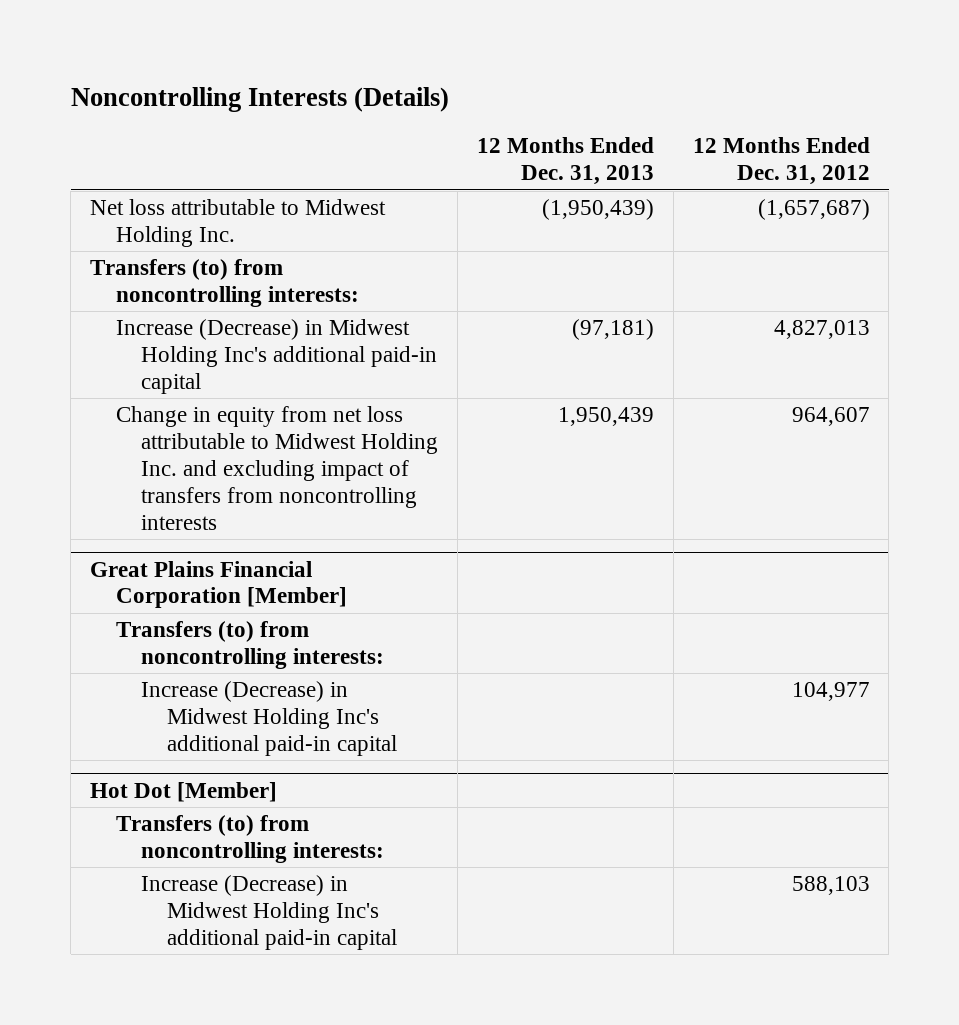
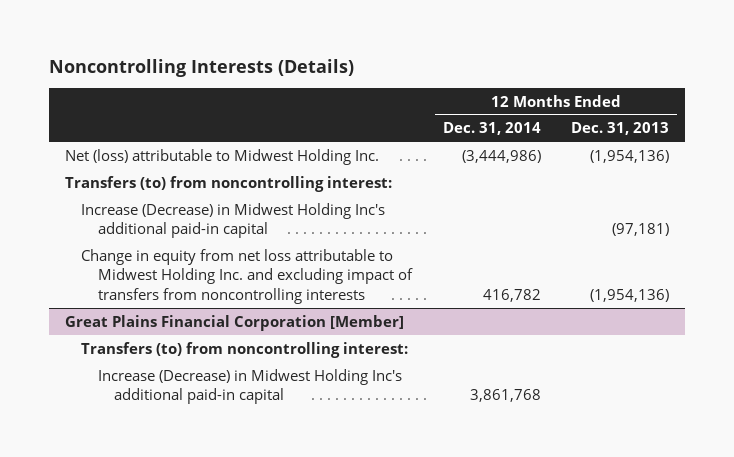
[692,137,870,186] 12 Months Ended Dec. 31, 2012 -> none
none -> [442,122,541,136] Dec. 31, 2014
[89,199,386,248] Net loss attributable to Midwest Holding Inc. -> [64,148,379,165] Net (loss) attributable to Midwest Holding Inc.
[541,199,654,221] (1,950,439) -> [590,149,670,163] (1,954,136)
[89,259,359,308] Transfers (to) from noncontrolling interests: -> [64,175,392,192] Transfers (to) from noncontrolling interest:
[557,407,654,427] 1,950,439 -> [590,288,670,302] (1,954,136)
[141,681,398,756] Increase (Decrease) in Midwest Holding Inc's additional paid-in capital -> none
[89,781,277,802] Hot Dot [Member] -> none
[115,815,385,864] Transfers (to) from noncontrolling interests: -> none
[115,621,385,670] Transfers (to) from noncontrolling interests: -> [81,341,409,358] Transfers (to) from noncontrolling interest:

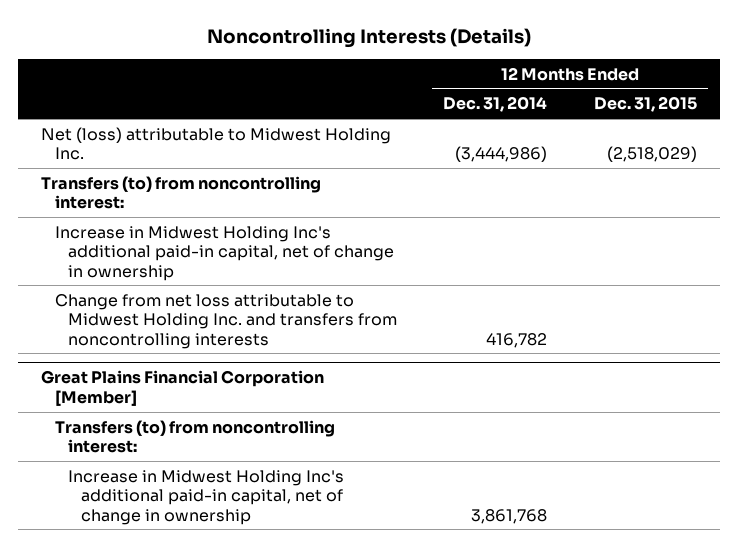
[571,122,670,136] Dec. 31, 2013 -> none
none -> [593,96,697,113] Dec. 31, 2015
[81,202,386,239] Increase (Decrease) in Midwest Holding Inc's additional paid-in capital -> [54,225,394,281] Increase in Midwest Holding Inc's additional paid-in capital, net of change in ownership
[81,248,413,304] Change in equity from net loss attributable to Midwest Holding Inc. and excluding impact of transfers from noncontrolling interests -> [54,293,397,349] Change from net loss attributable to Midwest Holding Inc. and transfers from noncontrolling interests
[97,368,402,405] Increase (Decrease) in Midwest Holding Inc's additional paid-in capital -> [67,469,344,525] Increase in Midwest Holding Inc's additional paid-in capital, net of change in ownership

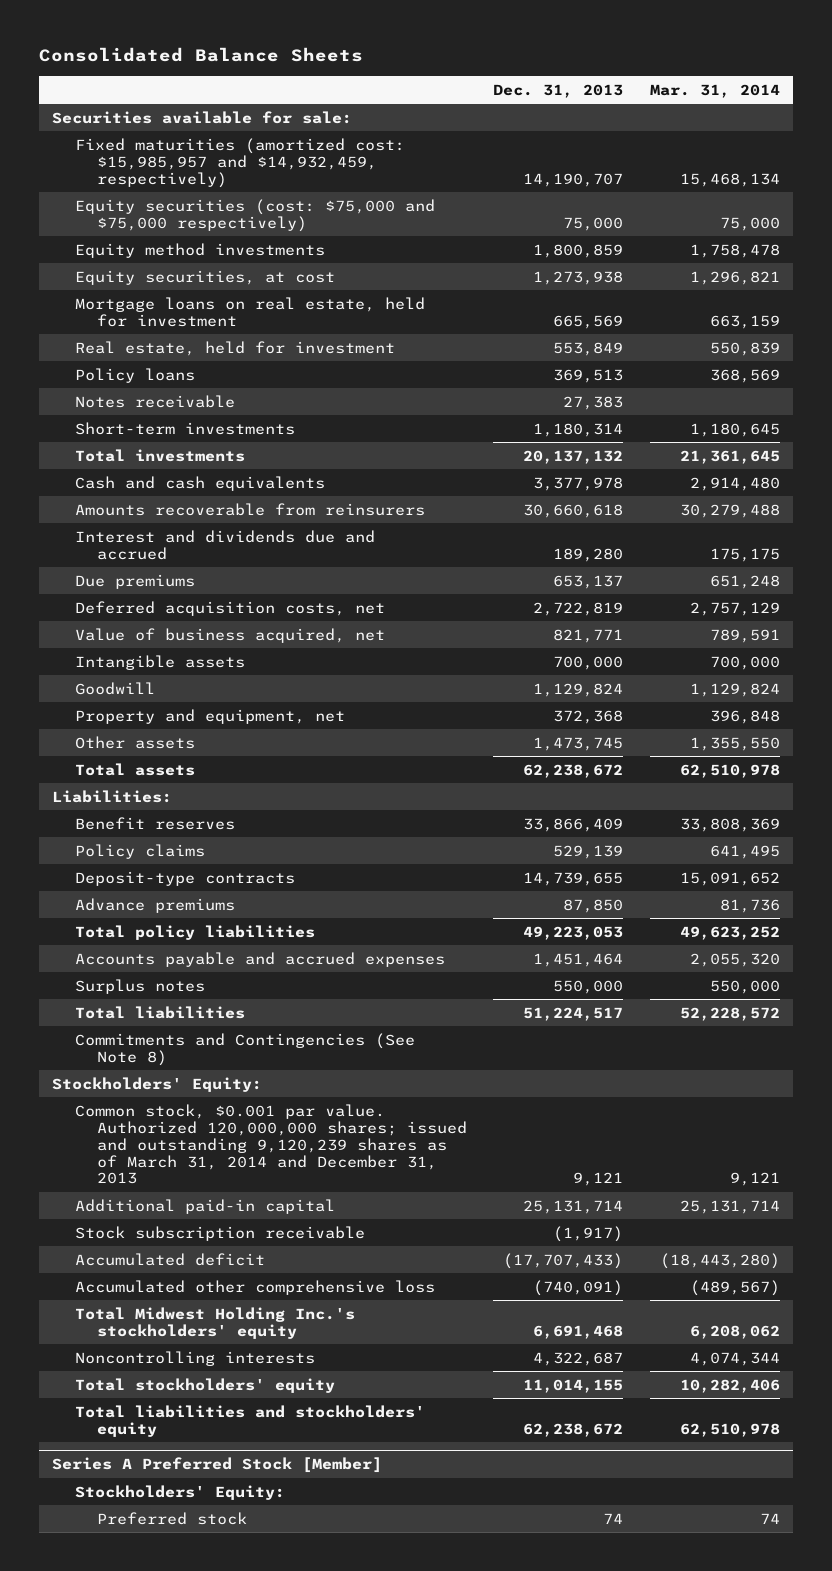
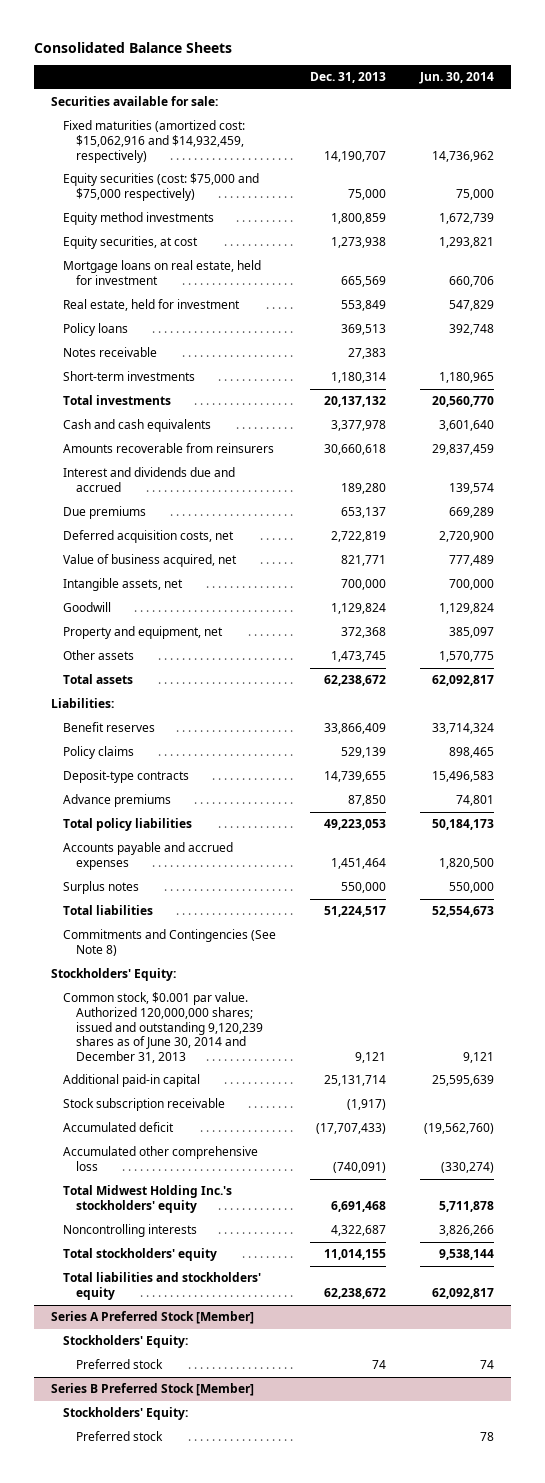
[649,83,780,98] Mar. 31, 2014 -> none
none -> [419,72,495,85] Jun. 30, 2014
[74,137,405,188] Fixed maturities (amortized cost: $15,985,957 and $14,932,459, respectively) -> [63,120,246,163] Fixed maturities (amortized cost: $15,062,916 and $14,932,459, respectively)
[74,654,245,670] Intangible assets -> [63,578,184,592] Intangible assets, net
[74,1103,468,1185] Common stock, $0.001 par value. Authorized 120,000,000 shares; issued and outstanding 9,120,239 shares as of March 31, 2014 and December 31, 2013 -> [63,992,263,1063] Common stock, $0.001 par value. Authorized 120,000,000 shares; issued and outstanding 9,120,239 shares as of June 30, 2014 and December 31, 2013
none -> [50,1383,254,1397] Series B Preferred Stock [Member]
none -> [63,1407,189,1421] Stockholders' Equity:
none -> [75,1431,163,1442] Preferred stock

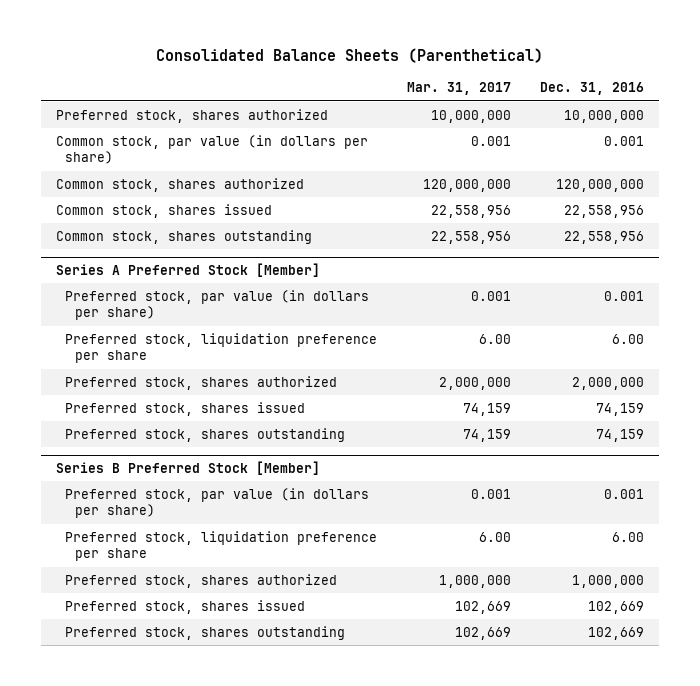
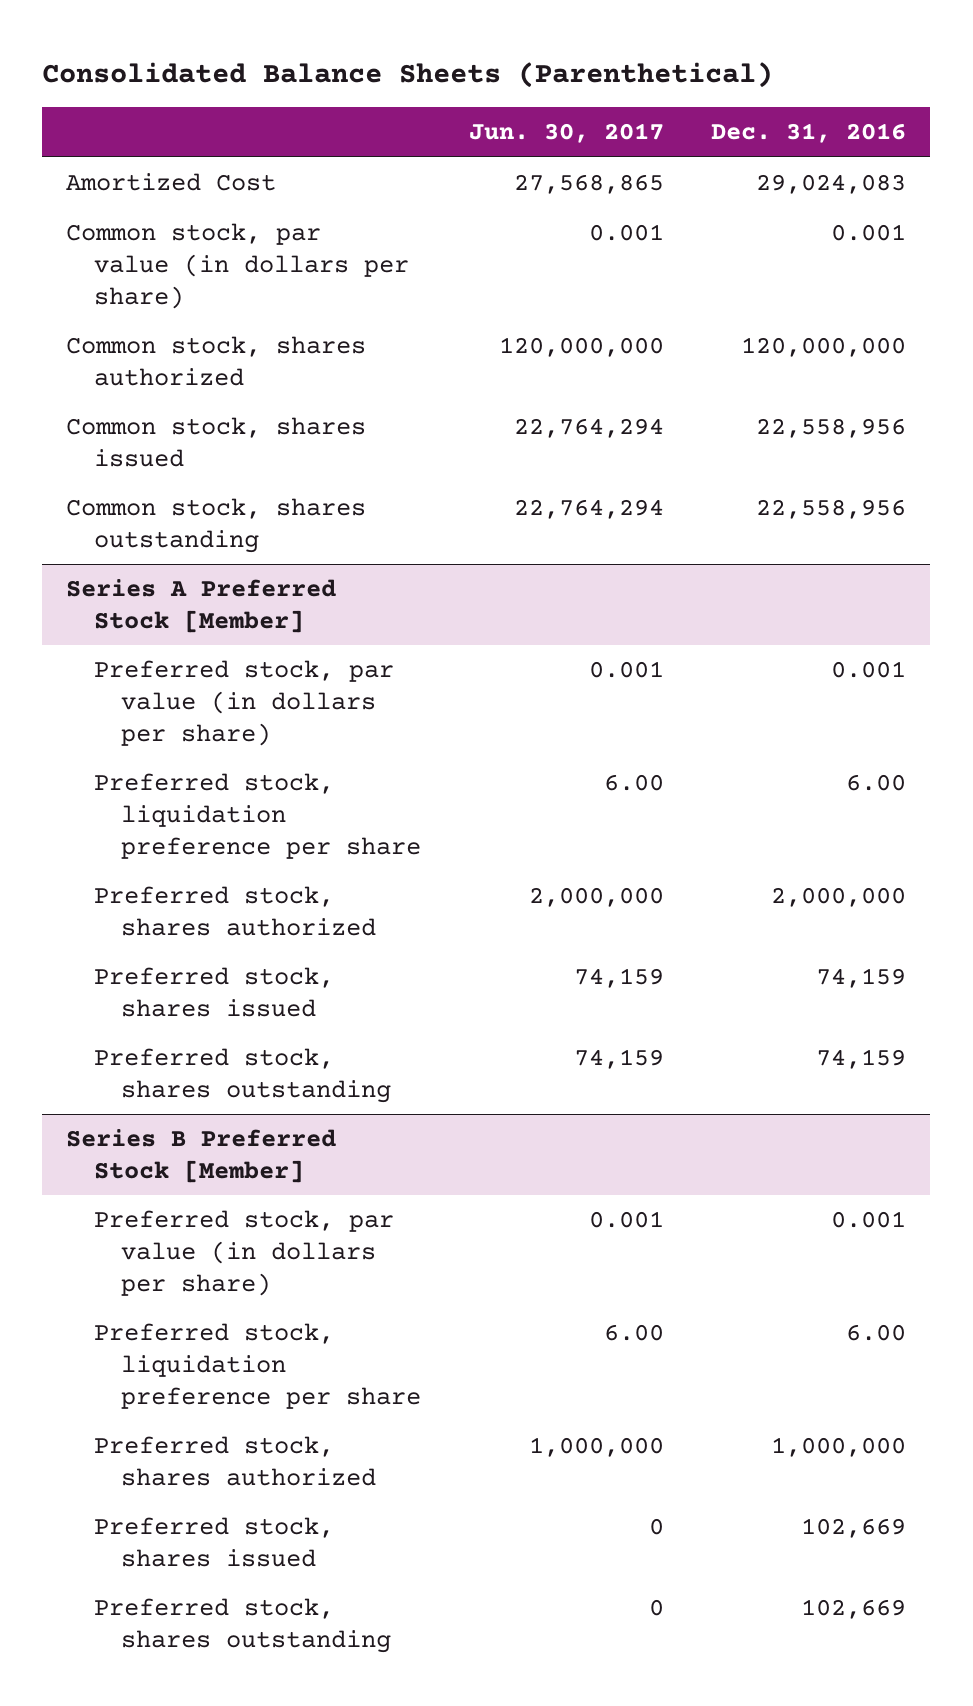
[406,82,511,96] Mar. 31, 2017 -> none
none -> [468,123,664,144] Jun. 30, 2017
[55,108,328,123] Preferred stock, shares authorized -> none
none -> [66,173,277,192] Amortized Cost

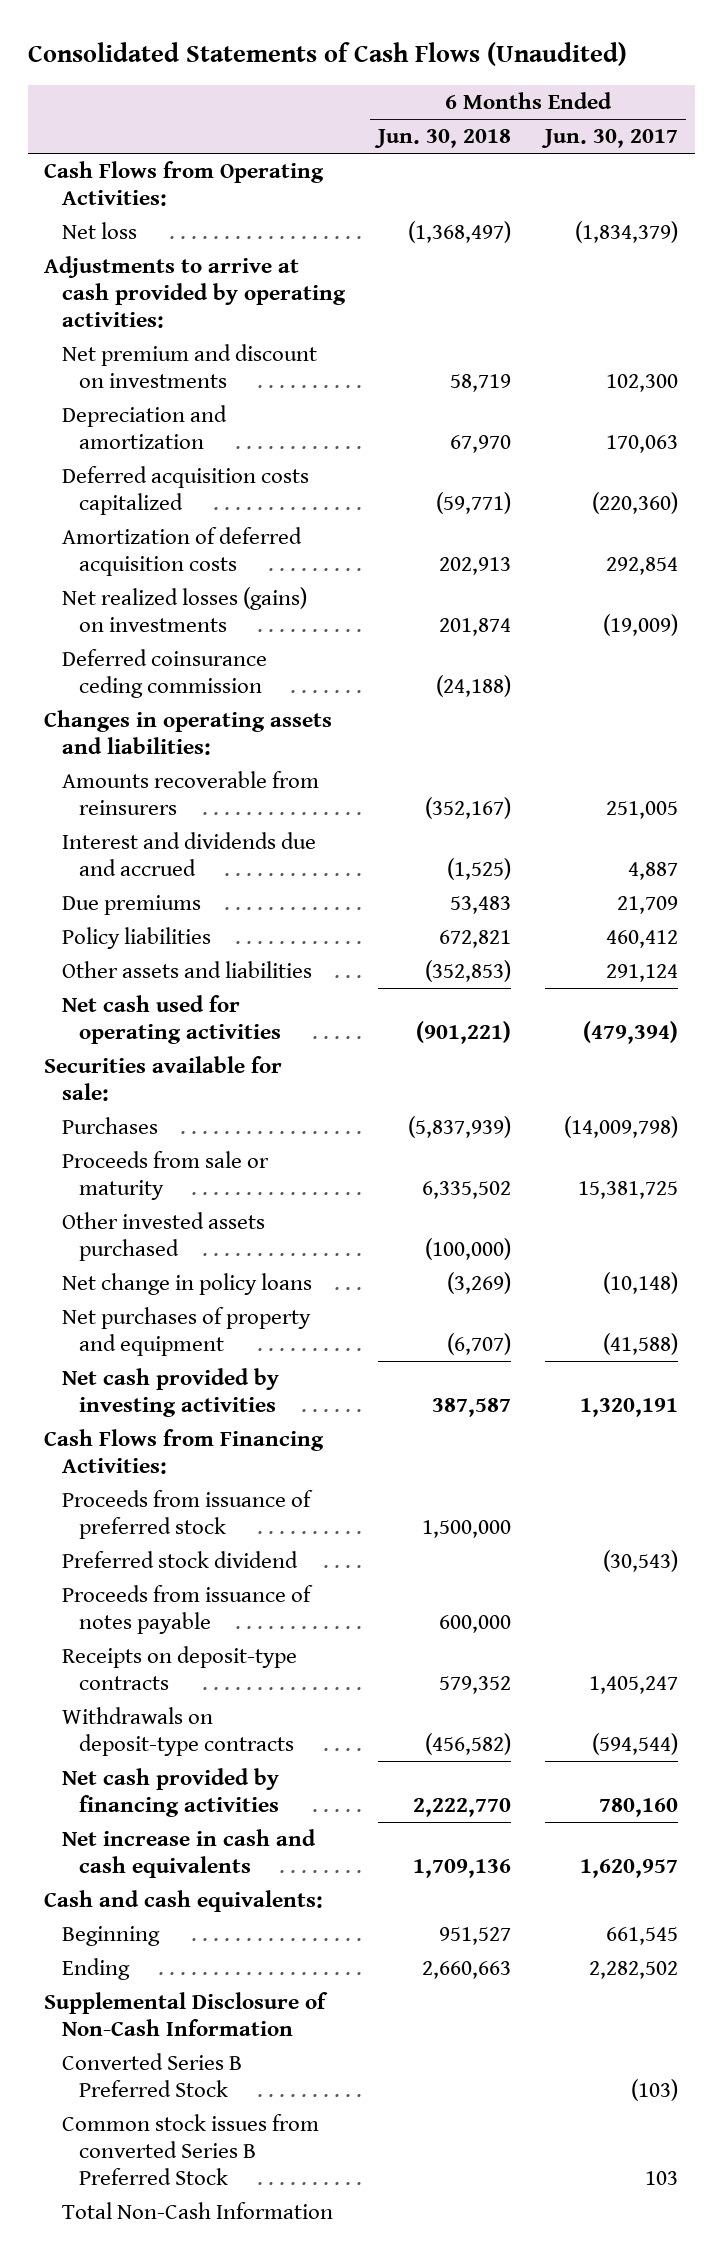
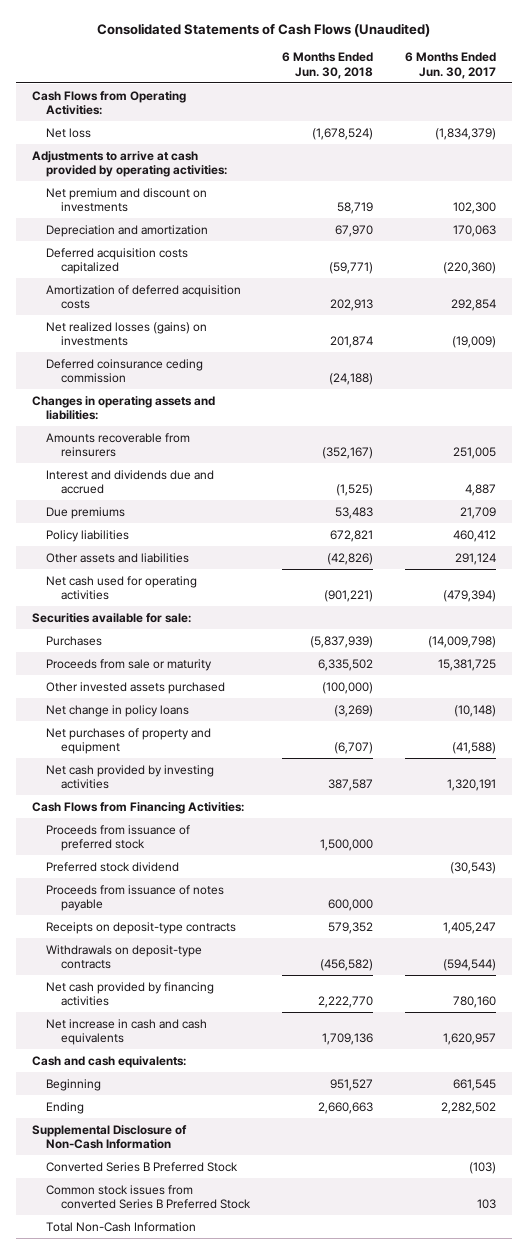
[408,221,512,244] (1,368,497) -> [311,127,373,140] (1,678,524)
[425,960,512,983] (352,853) -> [326,552,373,565] (42,826)

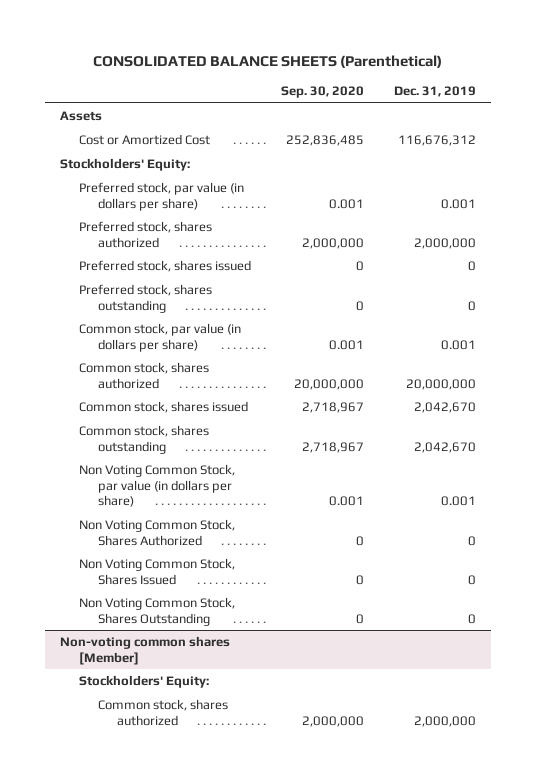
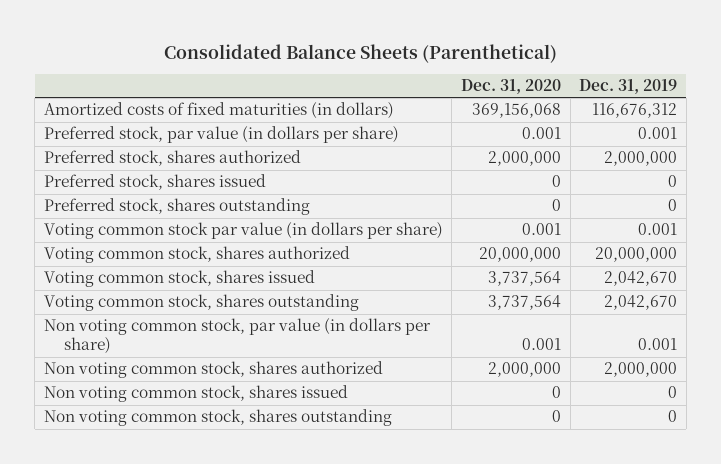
[93,54,443,68] CONSOLIDATED BALANCE SHEETS (Parenthetical) -> [163,43,557,63] Consolidated Balance Sheets (Parenthetical)
[281,85,365,98] Sep. 30, 2020 -> none
none -> [461,79,562,95] Dec. 31, 2020
[60,111,103,122] Assets -> none
[60,158,191,172] Stockholders' Equity: -> none
[79,134,211,146] Cost or Amortized Cost -> [43,102,394,120] Amortized costs of fixed maturities (in dollars)
[60,636,231,665] Non-voting common shares [Member] -> none
[79,675,210,689] Stockholders' Equity: -> none
[98,699,229,726] Common stock, shares authorized -> none
[79,323,242,352] Common stock, par value (in dollars per share) -> [43,222,443,240] Voting common stock par value (in dollars per share)
[79,362,210,389] Common stock, shares authorized -> [43,246,350,264] Voting common stock, shares authorized
[79,401,249,414] Common stock, shares issued -> [43,270,315,288] Voting common stock, shares issued
[79,425,210,454] Common stock, shares outstanding -> [43,294,359,312] Voting common stock, shares outstanding
[79,464,236,508] Non Voting Common Stock, par value (in dollars per share) -> [43,318,431,355] Non voting common stock, par value (in dollars per share)
[79,519,236,546] Non Voting Common Stock, Shares Authorized -> [43,361,383,379] Non voting common stock, shares authorized
[468,535,477,546] 0 -> [604,362,678,378] 2,000,000
[79,558,236,585] Non Voting Common Stock, Shares Issued -> [43,385,348,403] Non voting common stock, shares issued
[79,597,236,626] Non Voting Common Stock, Shares Outstanding -> [43,409,392,427] Non voting common stock, shares outstanding

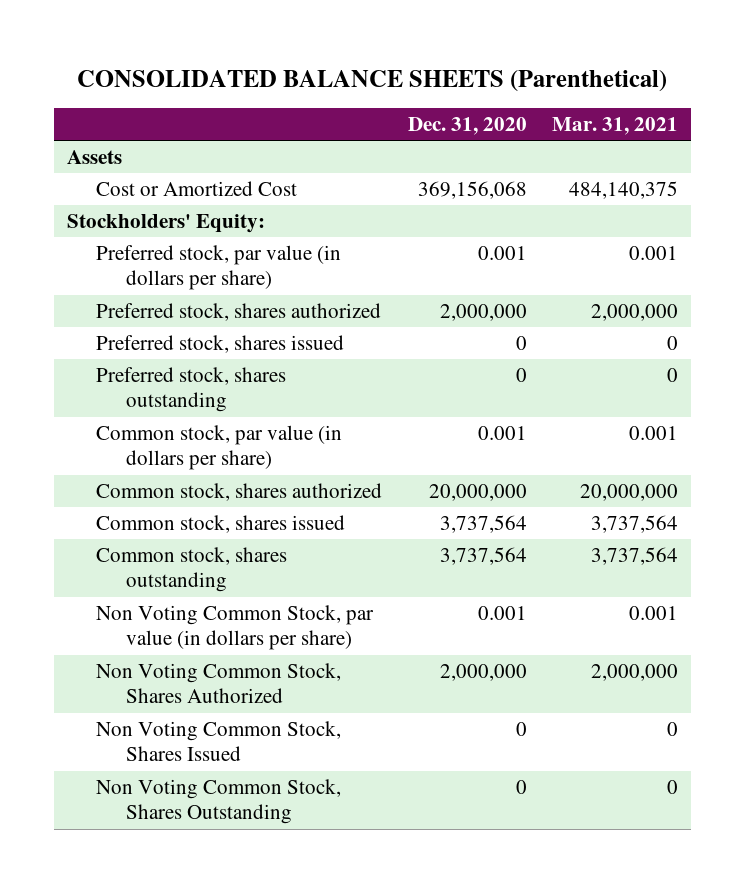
[163,43,557,63] Consolidated Balance Sheets (Parenthetical) -> [77,69,668,92] CONSOLIDATED BALANCE SHEETS (Parenthetical)
[579,79,678,95] Dec. 31, 2019 -> none
none -> [552,117,679,136] Mar. 31, 2021
none -> [66,150,122,165] Assets
[43,102,394,120] Amortized costs of fixed maturities (in dollars) -> [96,181,298,197] Cost or Amortized Cost
none -> [66,214,265,234] Stockholders' Equity:
[43,222,443,240] Voting common stock par value (in dollars per share) -> [96,425,343,471] Common stock, par value (in dollars per share)
[43,246,350,264] Voting common stock, shares authorized -> [96,483,383,502] Common stock, shares authorized
[43,270,315,288] Voting common stock, shares issued -> [96,515,346,534] Common stock, shares issued
[43,294,359,312] Voting common stock, shares outstanding -> [96,547,288,593] Common stock, shares outstanding
[43,318,431,355] Non voting common stock, par value (in dollars per share) -> [96,605,375,651] Non Voting Common Stock, par value (in dollars per share)
[43,361,383,379] Non voting common stock, shares authorized -> [96,663,342,704] Non Voting Common Stock, Shares Authorized
[43,385,348,403] Non voting common stock, shares issued -> [96,721,342,762] Non Voting Common Stock, Shares Issued
[43,409,392,427] Non voting common stock, shares outstanding -> [96,779,342,825] Non Voting Common Stock, Shares Outstanding

